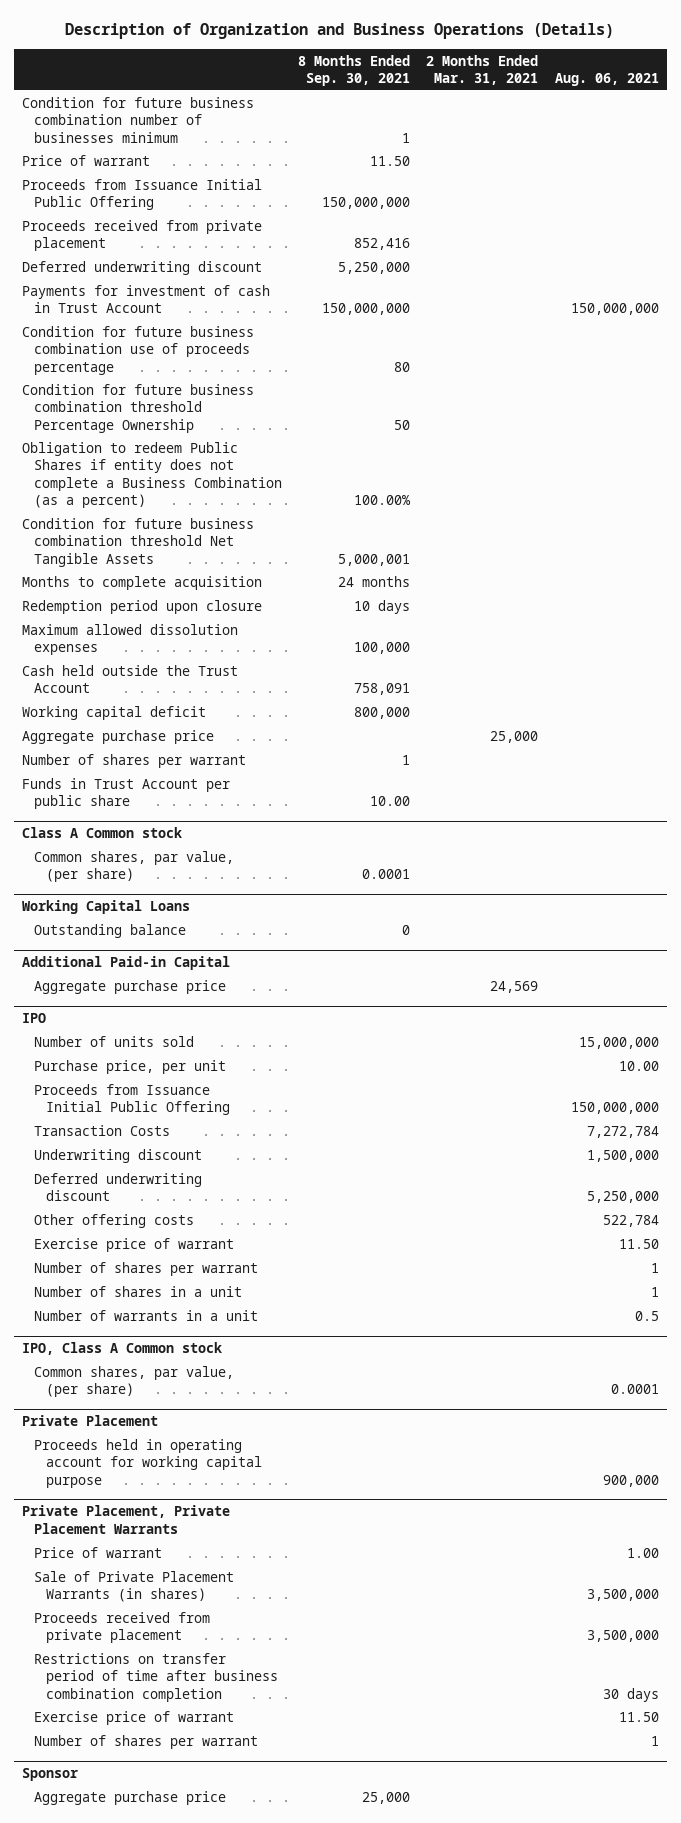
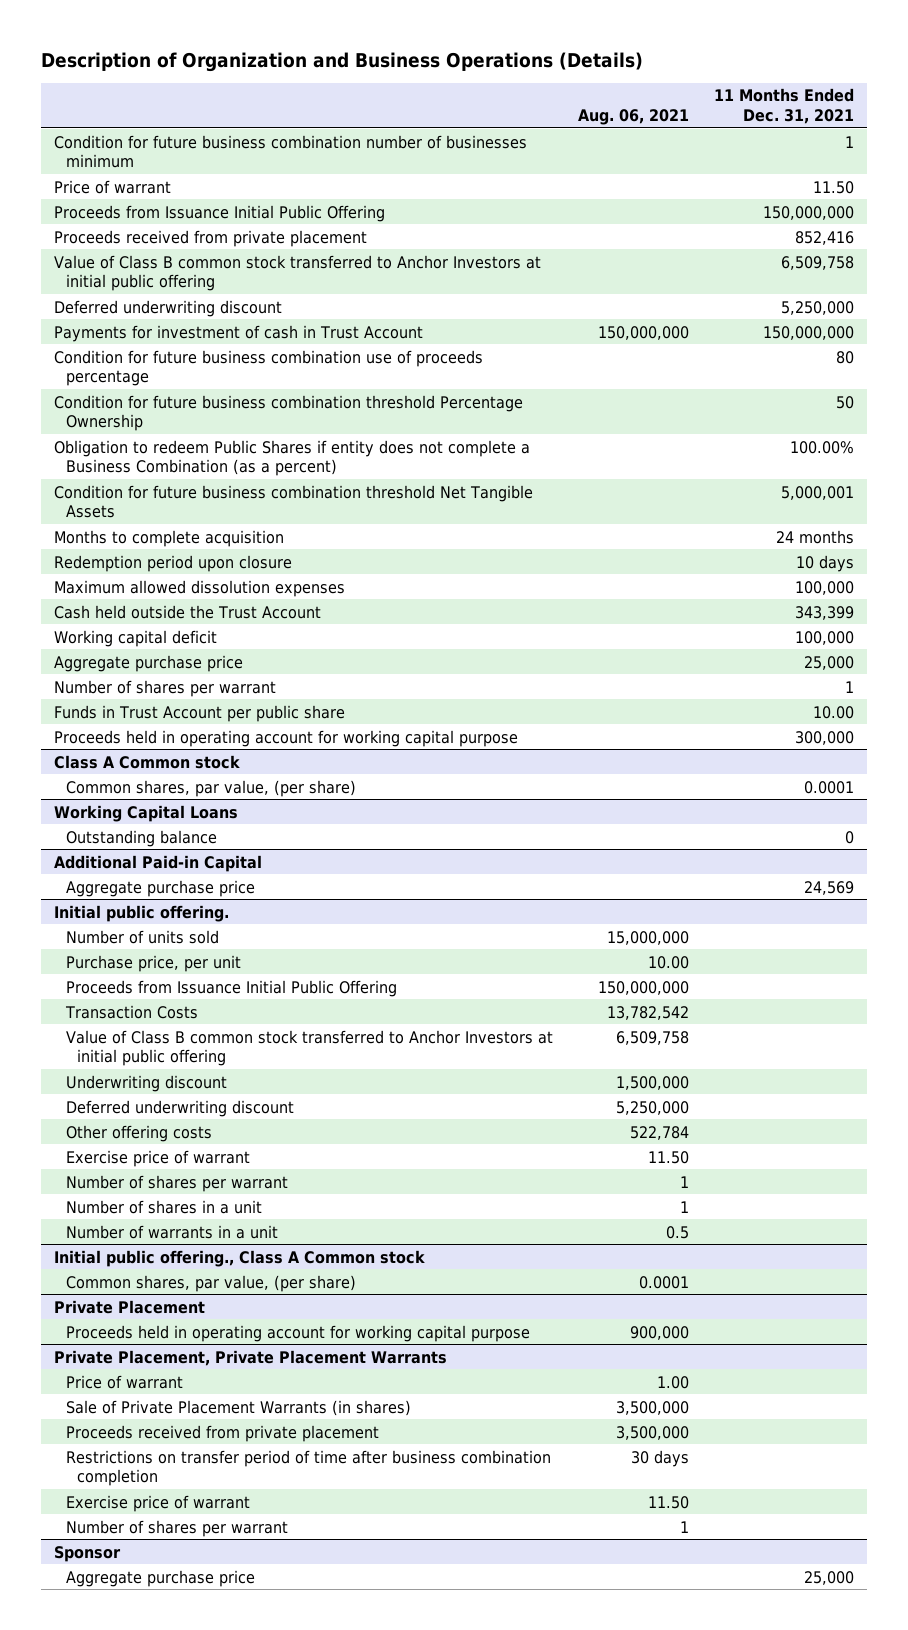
[298,54,411,87] 8 Months Ended Sep. 30, 2021 -> none
[426,54,539,86] 2 Months Ended Mar. 31, 2021 -> none
none -> [714,88,855,124] 11 Months Ended Dec. 31, 2021
none -> [54,254,542,291] Value of Class B common stock transferred to Anchor Investors at initial public offering
none -> [54,729,519,747] Proceeds held in operating account for working capital purpose
[22,1013,47,1024] IPO -> [54,904,230,922] Initial public offering.
[586,1125,659,1138] 7,272,784 -> [606,1005,689,1020] 13,782,542
none -> [65,1029,553,1066] Value of Class B common stock transferred to Anchor Investors at initial public offering
[22,1342,223,1356] IPO, Class A Common stock -> [54,1249,426,1267] Initial public offering., Class A Common stock

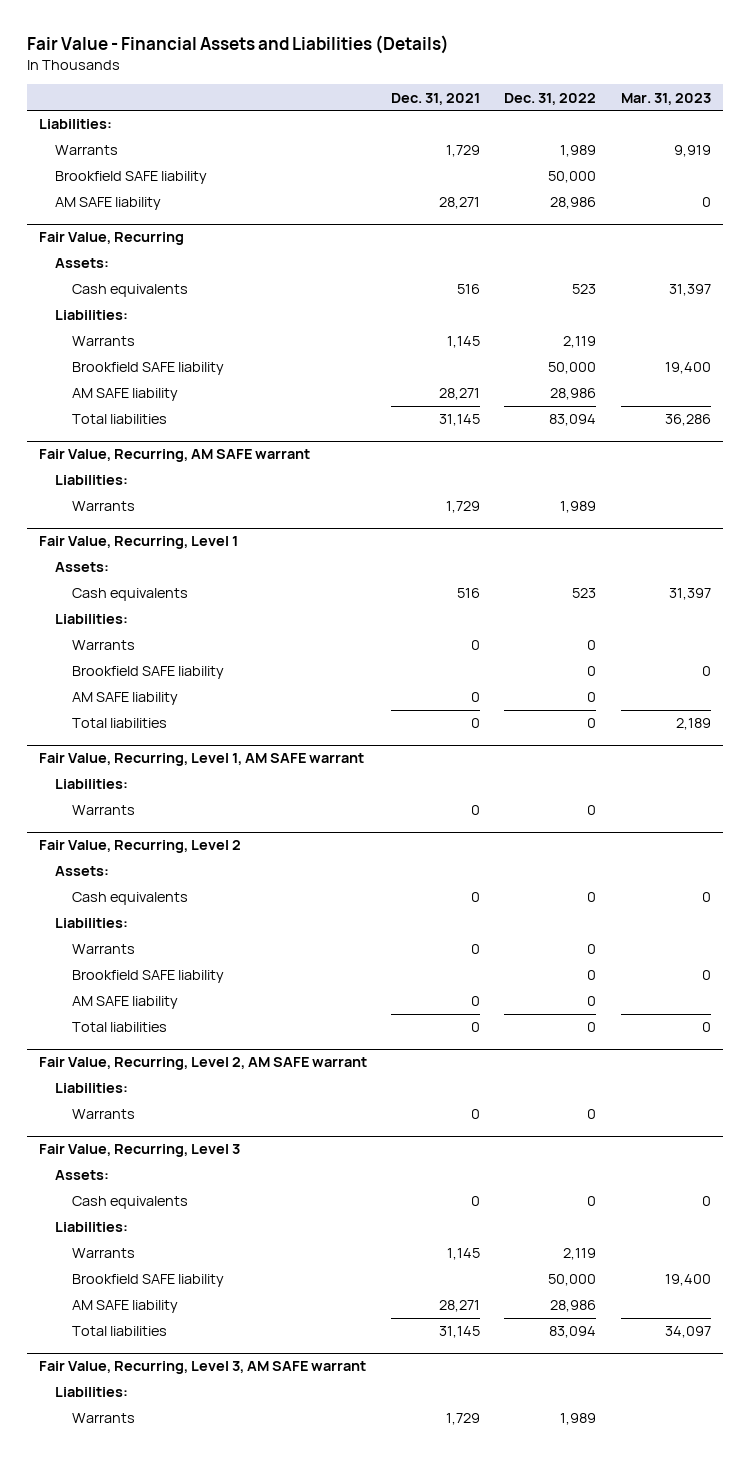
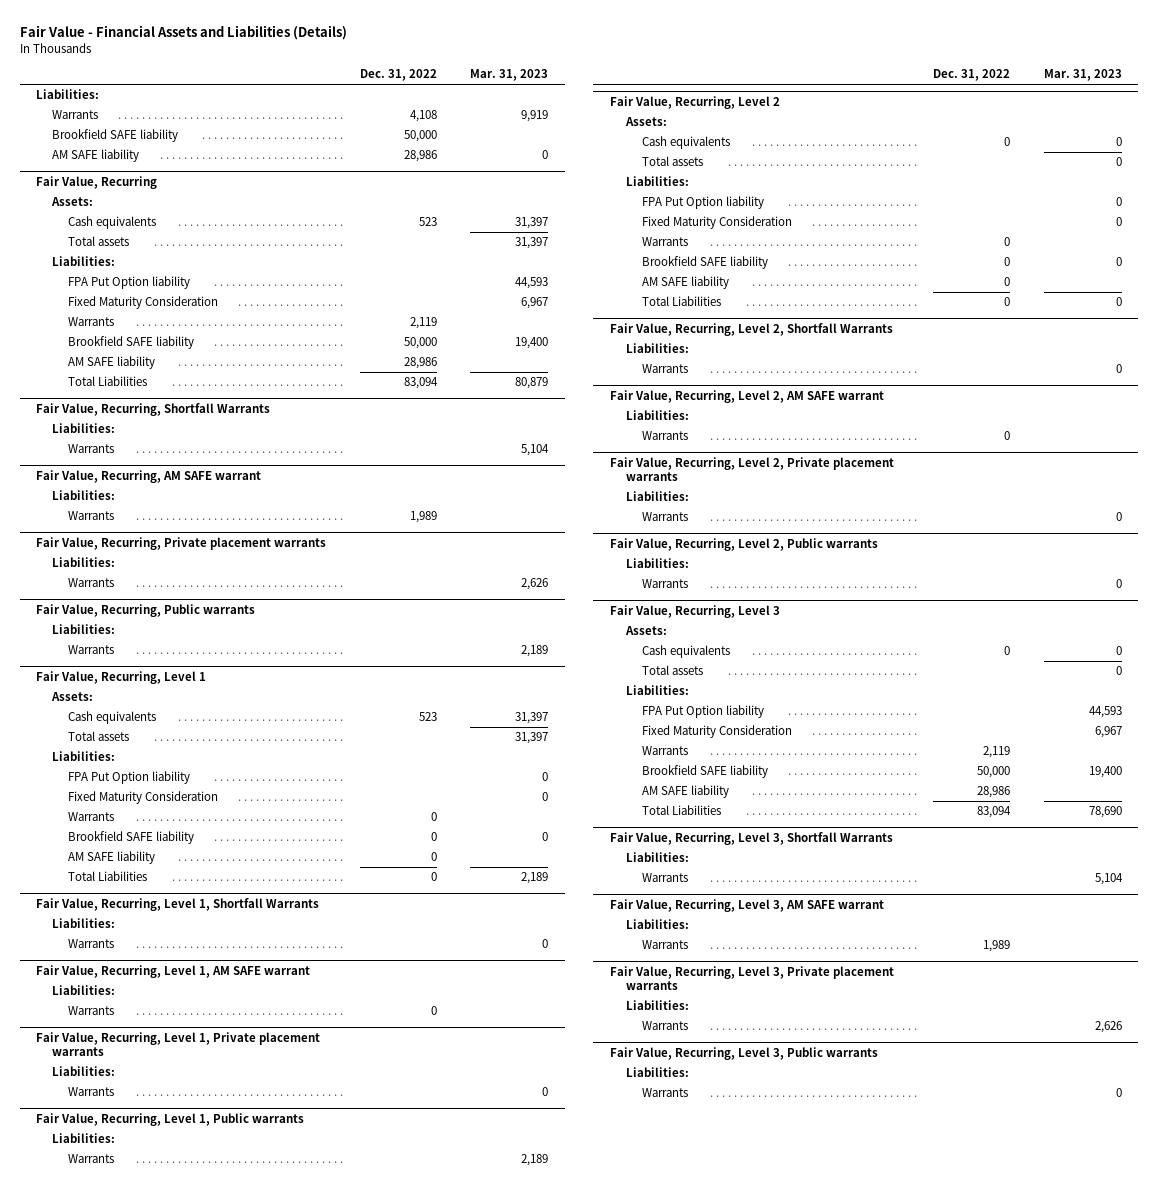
[391,92,481,105] Dec. 31, 2021 -> none
[560,145,597,158] 1,989 -> [409,110,437,123] 4,108
none -> [67,236,129,247] Total assets
none -> [67,276,190,290] FPA Put Option liability
none -> [67,296,218,310] Fixed Maturity Consideration
[71,414,167,425] Total liabilities -> [67,376,147,387] Total Liabilities
[664,414,711,427] 36,286 -> [514,377,548,390] 80,879
none -> [36,403,271,417] Fair Value, Recurring, Shortfall Warrants
none -> [52,423,116,434] Liabilities:
none -> [67,444,114,454] Warrants
none -> [36,537,327,551] Fair Value, Recurring, Private placement warrants
none -> [52,557,116,568] Liabilities:
none -> [67,578,114,588] Warrants
none -> [36,604,256,618] Fair Value, Recurring, Public warrants
none -> [52,624,116,635] Liabilities:
none -> [67,645,114,655] Warrants
none -> [67,731,129,742] Total assets
none -> [67,771,190,785] FPA Put Option liability
none -> [67,791,218,805] Fixed Maturity Consideration
[71,718,167,729] Total liabilities -> [67,871,147,882] Total Liabilities
none -> [36,898,320,912] Fair Value, Recurring, Level 1, Shortfall Warrants
none -> [52,918,116,929] Liabilities:
none -> [67,939,114,949] Warrants
none -> [36,1032,321,1057] Fair Value, Recurring, Level 1, Private placement warrants
none -> [52,1066,116,1077] Liabilities:
none -> [67,1087,114,1097] Warrants
none -> [36,1113,305,1127] Fair Value, Recurring, Level 1, Public warrants
none -> [52,1133,116,1144] Liabilities:
none -> [67,1154,114,1164] Warrants
none -> [641,156,703,167] Total assets
none -> [641,196,764,210] FPA Put Option liability
none -> [641,216,792,230] Fixed Maturity Consideration
[71,1022,167,1033] Total liabilities -> [641,296,721,307] Total Liabilities
none -> [609,323,893,337] Fair Value, Recurring, Level 2, Shortfall Warrants
none -> [625,343,689,354] Liabilities:
none -> [641,364,688,374] Warrants
none -> [609,457,894,482] Fair Value, Recurring, Level 2, Private placement warrants
none -> [625,491,689,502] Liabilities:
none -> [641,512,688,522] Warrants
none -> [609,538,878,552] Fair Value, Recurring, Level 2, Public warrants
none -> [625,558,689,569] Liabilities:
none -> [641,579,688,589] Warrants
none -> [641,665,703,676] Total assets
none -> [641,705,764,719] FPA Put Option liability
none -> [641,725,792,739] Fixed Maturity Consideration
[71,1326,167,1337] Total liabilities -> [641,805,721,816] Total Liabilities
[664,1326,711,1339] 34,097 -> [1088,806,1122,819] 78,690
none -> [609,832,893,846] Fair Value, Recurring, Level 3, Shortfall Warrants
none -> [625,852,689,863] Liabilities:
none -> [641,873,688,883] Warrants
none -> [609,966,894,991] Fair Value, Recurring, Level 3, Private placement warrants
none -> [625,1000,689,1011] Liabilities:
none -> [641,1021,688,1031] Warrants
none -> [609,1047,878,1061] Fair Value, Recurring, Level 3, Public warrants
none -> [625,1067,689,1078] Liabilities:
none -> [641,1088,688,1098] Warrants

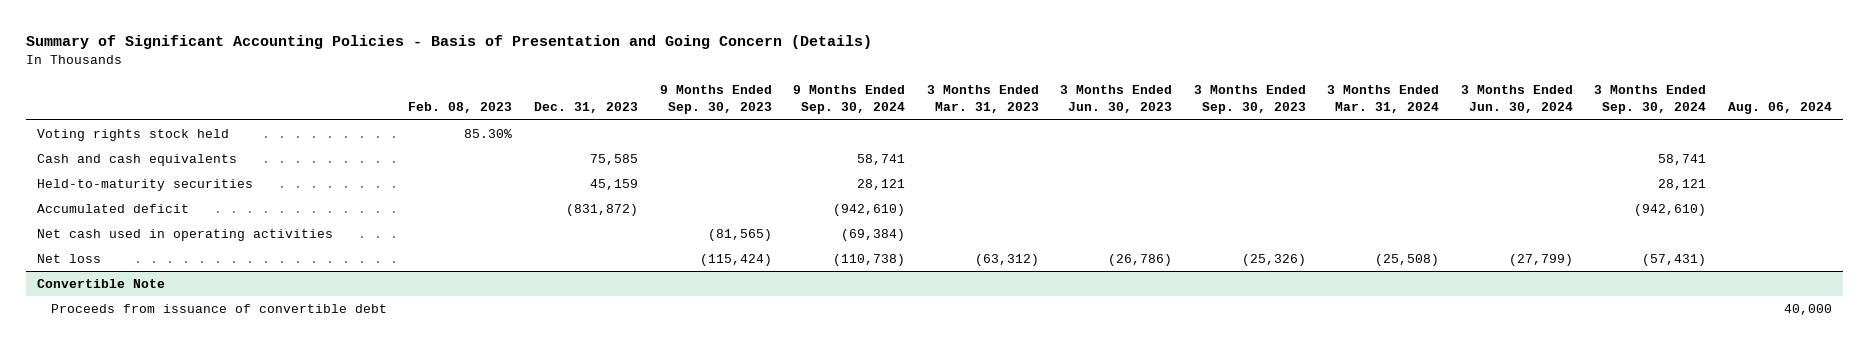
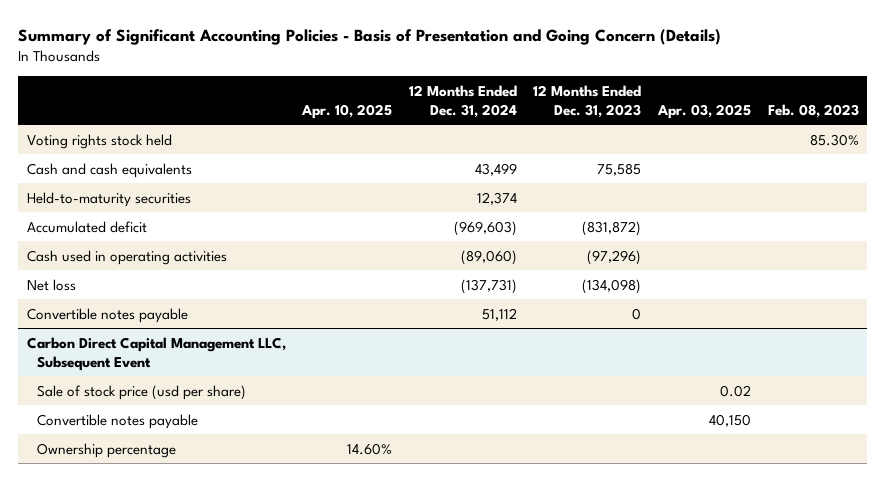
[534,102,639,114] Dec. 31, 2023 -> none
[659,85,772,115] 9 Months Ended Sep. 30, 2023 -> none
[793,85,906,115] 9 Months Ended Sep. 30, 2024 -> none
[926,85,1039,114] 3 Months Ended Mar. 31, 2023 -> none
[1060,85,1173,114] 3 Months Ended Jun. 30, 2023 -> none
[1193,85,1306,115] 3 Months Ended Sep. 30, 2023 -> none
[1327,85,1440,114] 3 Months Ended Mar. 31, 2024 -> none
[1460,85,1573,114] 3 Months Ended Jun. 30, 2024 -> none
[1594,85,1707,115] 3 Months Ended Sep. 30, 2024 -> none
[1727,102,1832,115] Aug. 06, 2024 -> none
none -> [301,103,393,119] Apr. 10, 2025
none -> [408,84,517,118] 12 Months Ended Dec. 31, 2024
none -> [533,84,642,118] 12 Months Ended Dec. 31, 2023
none -> [657,103,752,119] Apr. 03, 2025
[36,228,333,241] Net cash used in operating activities -> [26,249,227,265] Cash used in operating activities
[36,278,165,288] Convertible Note -> none
[50,303,387,313] Proceeds from issuance of convertible debt -> none
none -> [26,307,188,323] Convertible notes payable
none -> [26,336,286,371] Carbon Direct Capital Management LLC, Subsequent Event
none -> [36,384,246,400] Sale of stock price (usd per share)
none -> [36,413,198,429] Convertible notes payable
none -> [36,442,176,458] Ownership percentage

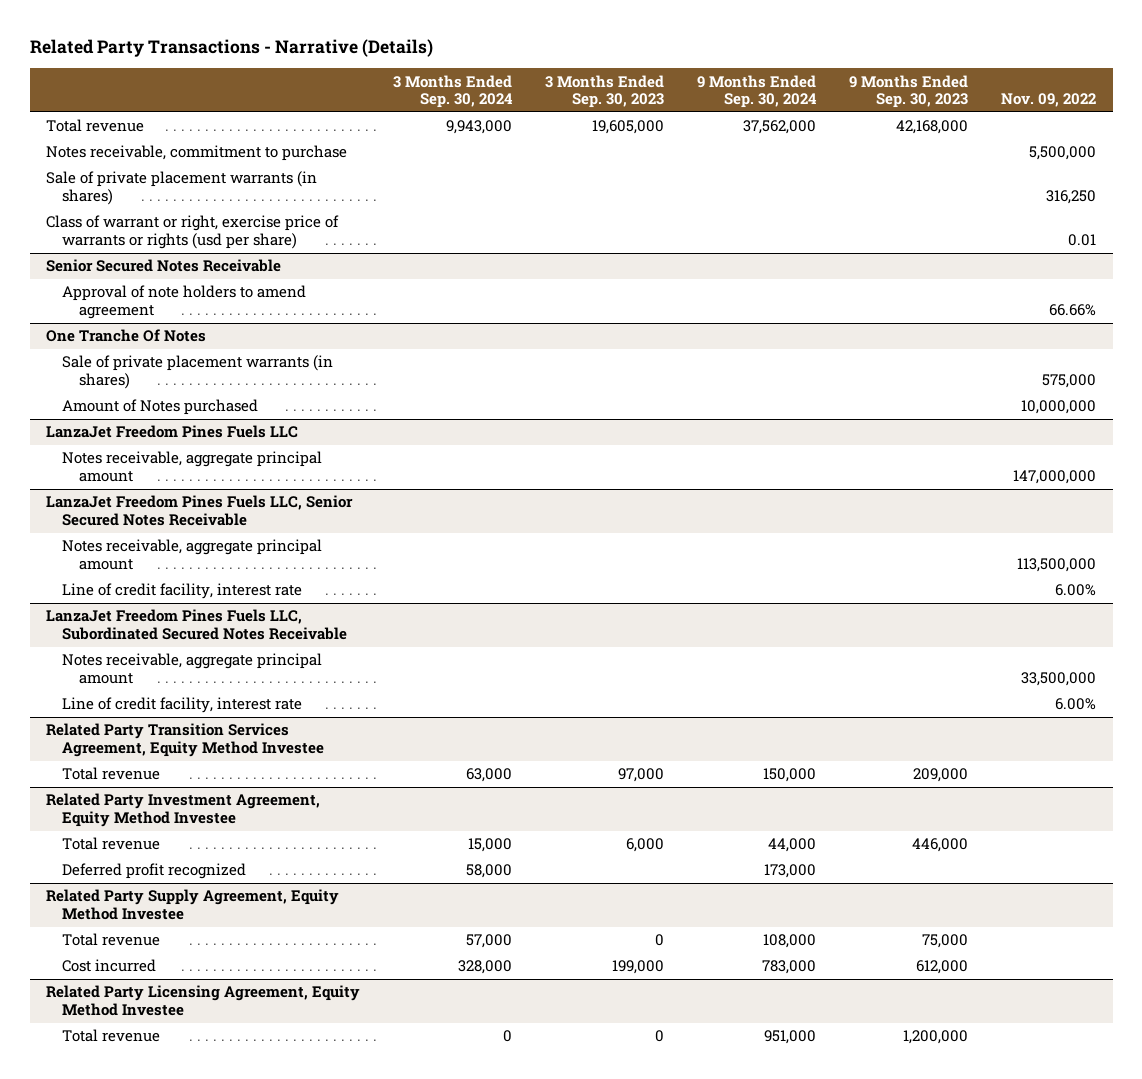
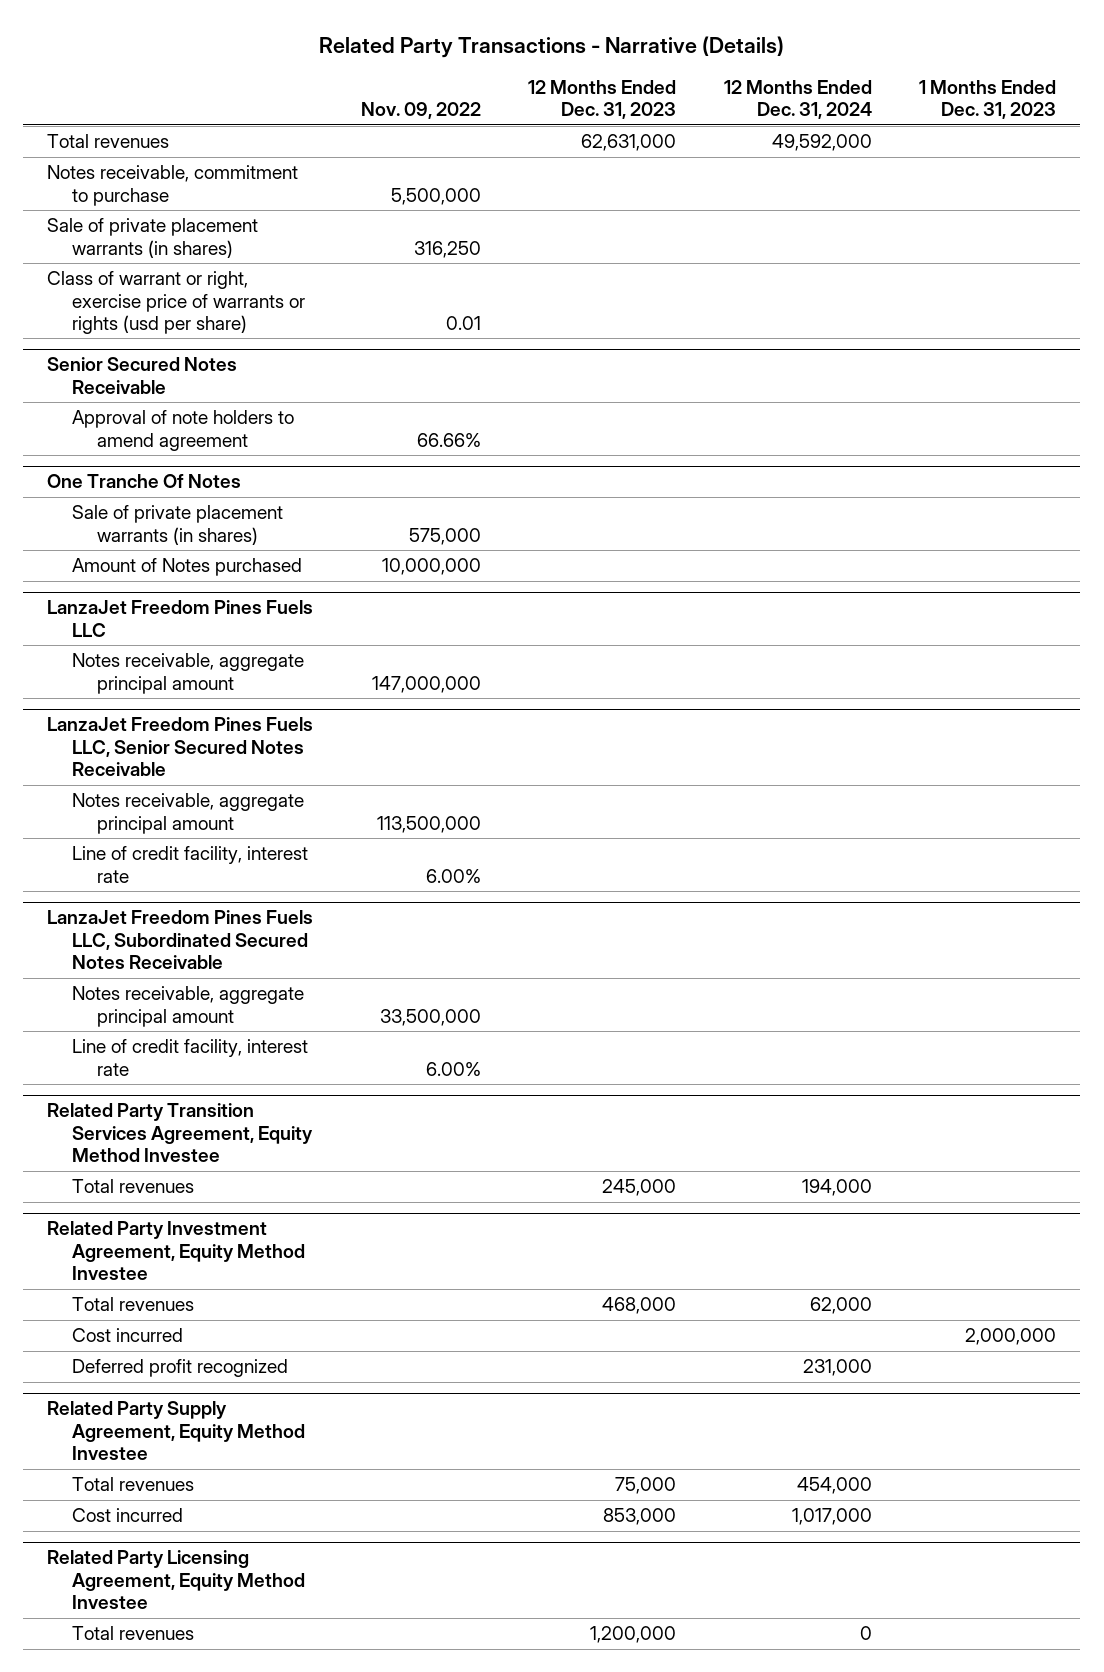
[393,74,514,109] 3 Months Ended Sep. 30, 2024 -> none
[545,74,665,109] 3 Months Ended Sep. 30, 2023 -> none
[697,74,818,109] 9 Months Ended Sep. 30, 2024 -> none
[849,74,969,109] 9 Months Ended Sep. 30, 2023 -> none
none -> [528,79,677,120] 12 Months Ended Dec. 31, 2023
none -> [723,79,872,120] 12 Months Ended Dec. 31, 2024
none -> [919,79,1057,120] 1 Months Ended Dec. 31, 2023
[46,119,145,133] Total revenue -> [47,134,170,149] Total revenues
[62,767,161,781] Total revenue -> [72,1179,195,1194] Total revenues
[62,837,161,851] Total revenue -> [72,1297,195,1312] Total revenues
none -> [72,1328,184,1343] Cost incurred
[62,933,161,947] Total revenue -> [72,1477,195,1492] Total revenues
[62,1029,161,1043] Total revenue -> [72,1626,195,1641] Total revenues

